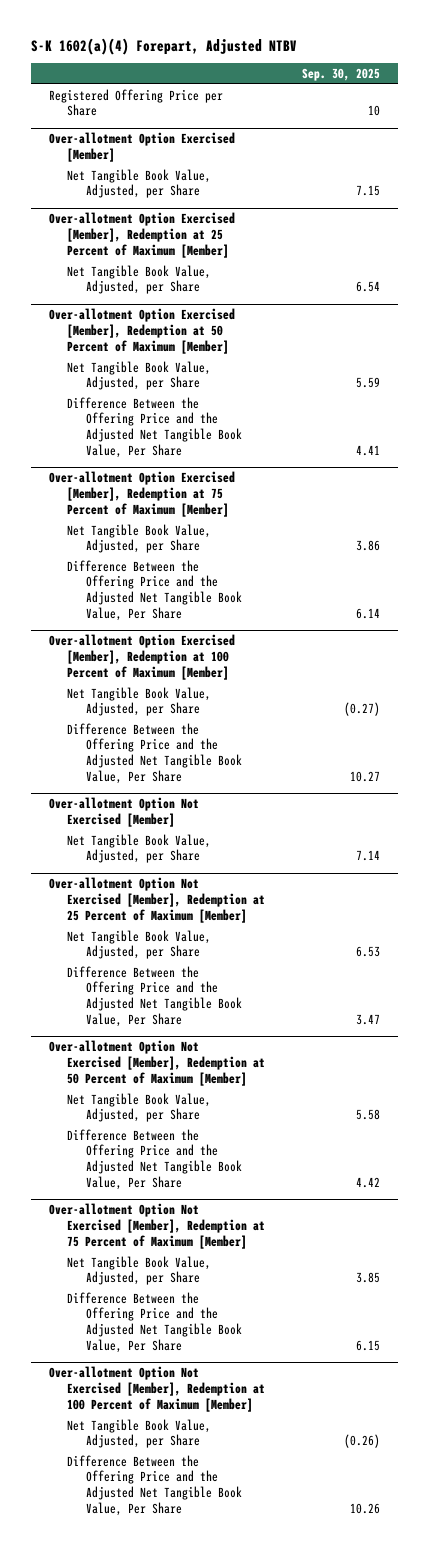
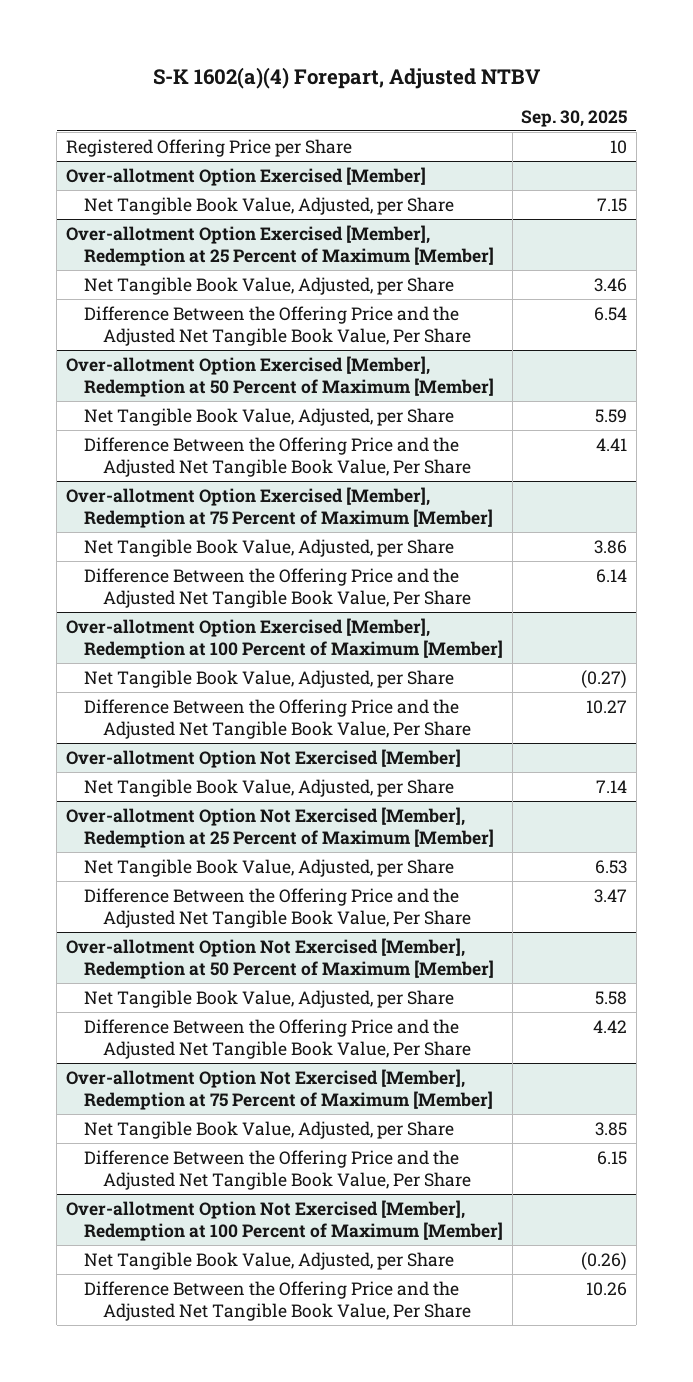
[355,281,380,293] 6.54 -> [594,277,628,292] 3.46
none -> [84,305,471,347] Difference Between the Offering Price and the Adjusted Net Tangible Book Value, Per Share

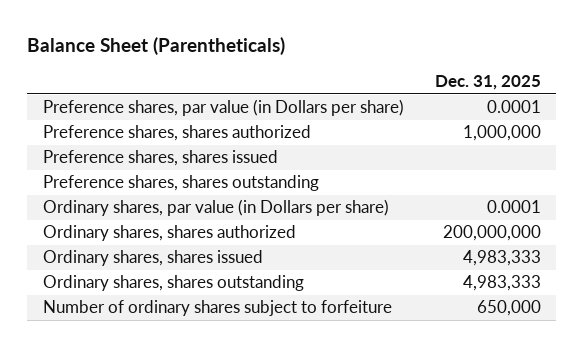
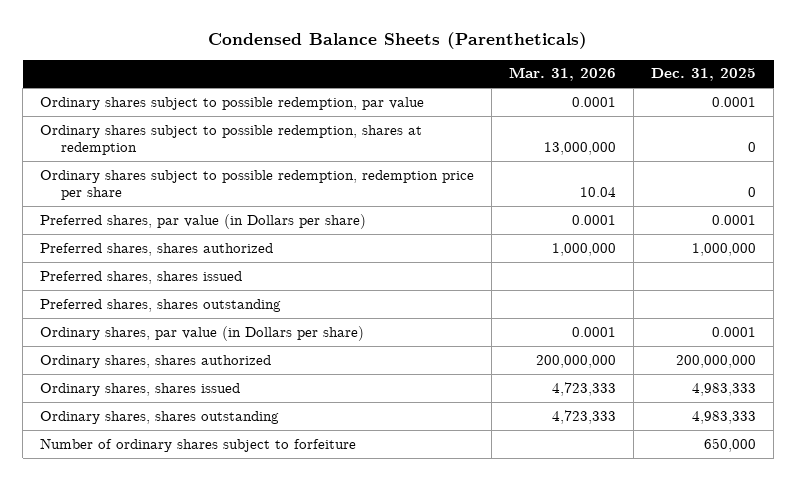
[26,37,285,56] Balance Sheet (Parentheticals) -> [208,32,588,50] Condensed Balance Sheets (Parentheticals)
none -> [509,67,617,82] Mar. 31, 2026
none -> [40,96,425,110] Ordinary shares subject to possible redemption, par value
none -> [40,124,423,155] Ordinary shares subject to possible redemption, shares at redemption
none -> [40,169,475,200] Ordinary shares subject to possible redemption, redemption price per share
[42,99,404,117] Preference shares, par value (in Dollars per share) -> [40,213,367,229] Preferred shares, par value (in Dollars per share)
[42,125,311,142] Preference shares, shares authorized -> [40,242,274,256] Preferred shares, shares authorized
[42,150,278,167] Preference shares, shares issued -> [40,270,243,284] Preferred shares, shares issued
[42,175,319,192] Preference shares, shares outstanding -> [40,298,282,312] Preferred shares, shares outstanding

